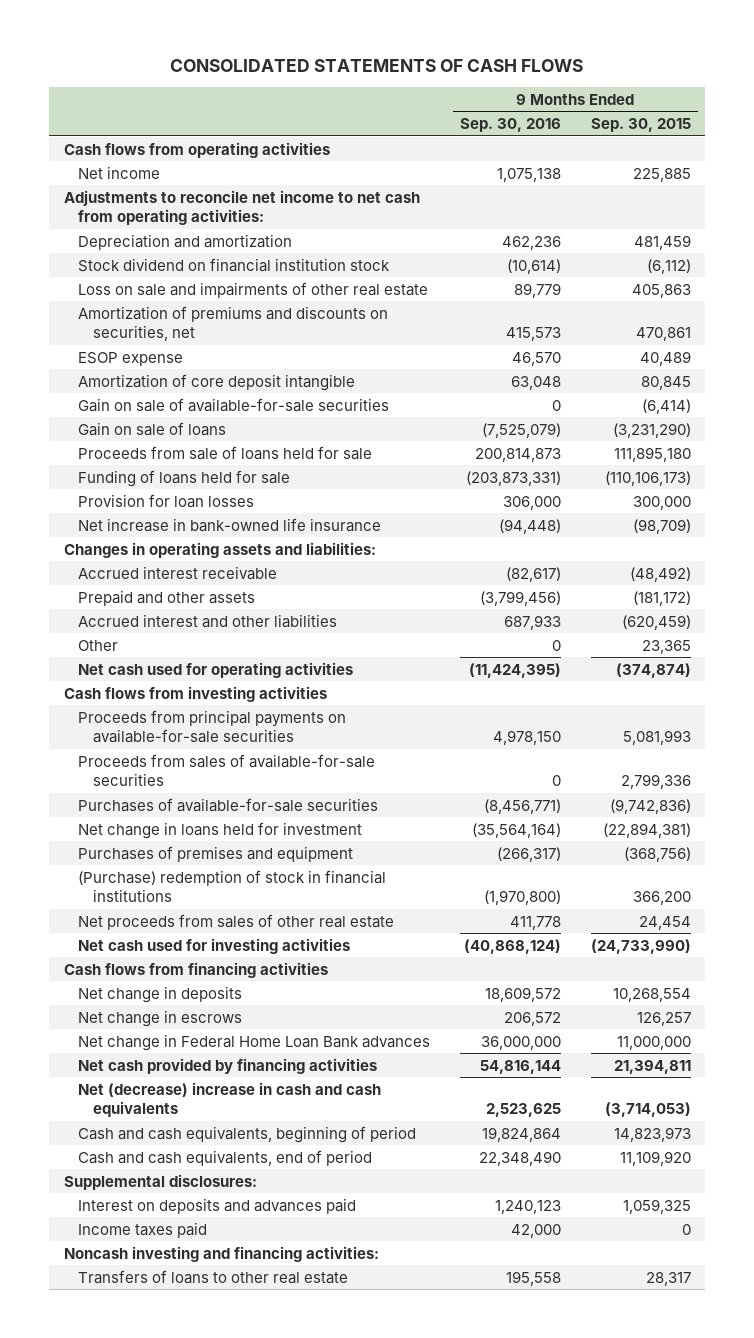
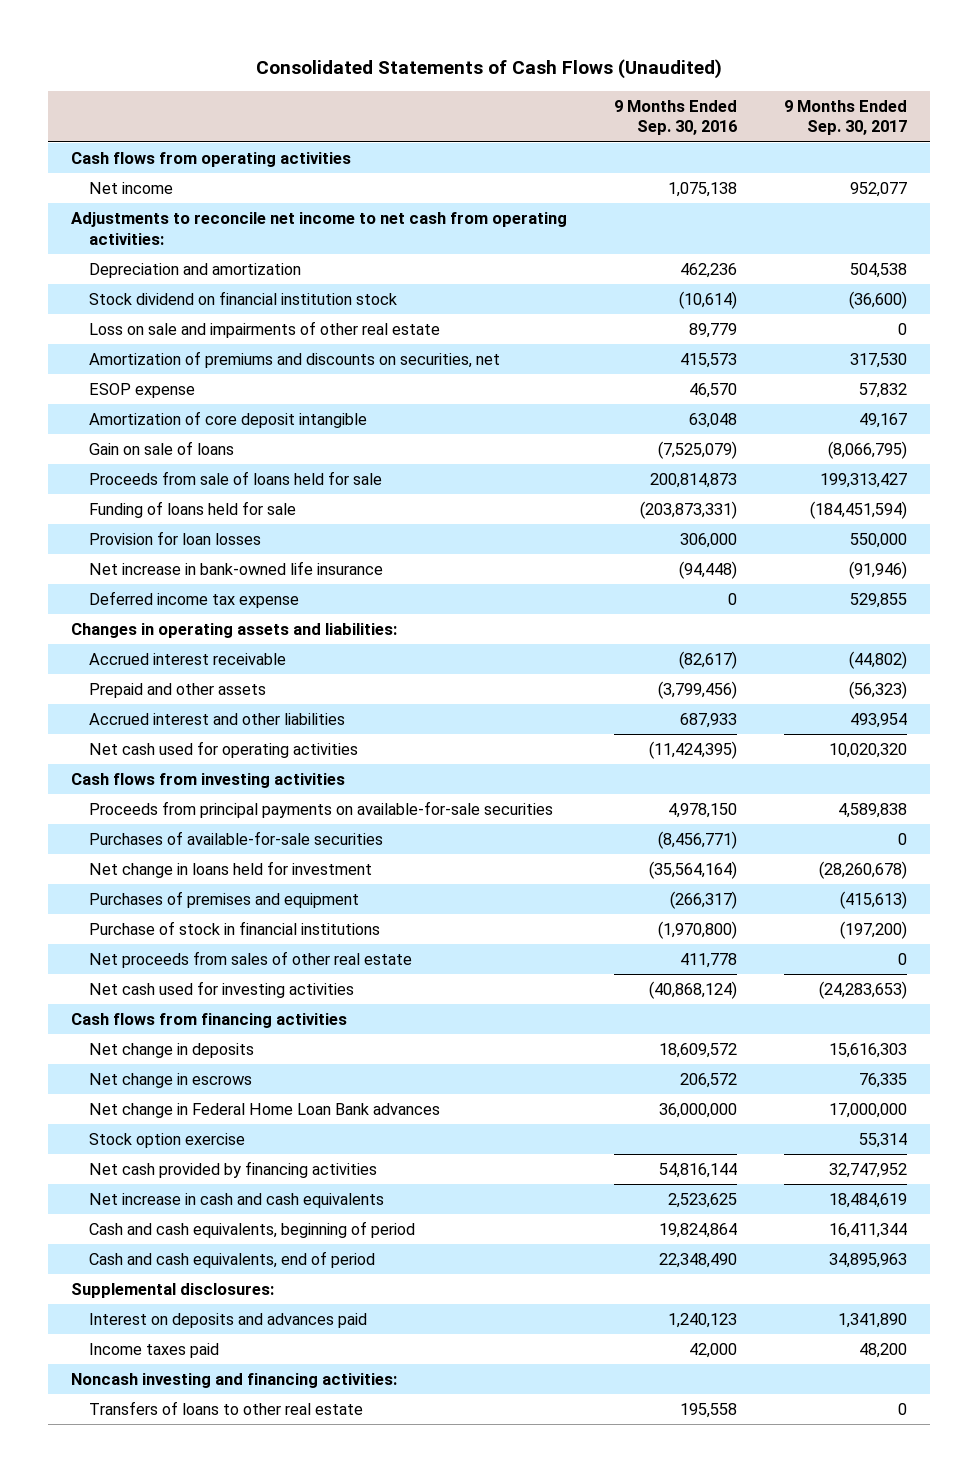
[170,59,584,73] CONSOLIDATED STATEMENTS OF CASH FLOWS -> [256,58,723,79] Consolidated Statements of Cash Flows (Unaudited)
[590,118,691,133] Sep. 30, 2015 -> none
none -> [784,99,908,136] 9 Months Ended Sep. 30, 2017
[78,397,390,412] Gain on sale of available-for-sale securities -> none
none -> [89,591,300,609] Deferred income tax expense
[78,639,119,651] Other -> none
[78,753,376,787] Proceeds from sales of available-for-sale securities -> none
[78,869,387,903] (Purchase) redemption of stock in financial institutions -> [89,921,381,936] Purchase of stock in financial institutions
none -> [89,1133,246,1149] Stock option exercise
[78,1081,382,1118] Net (decrease) increase in cash and cash equivalents -> [89,1193,385,1209] Net increase in cash and cash equivalents

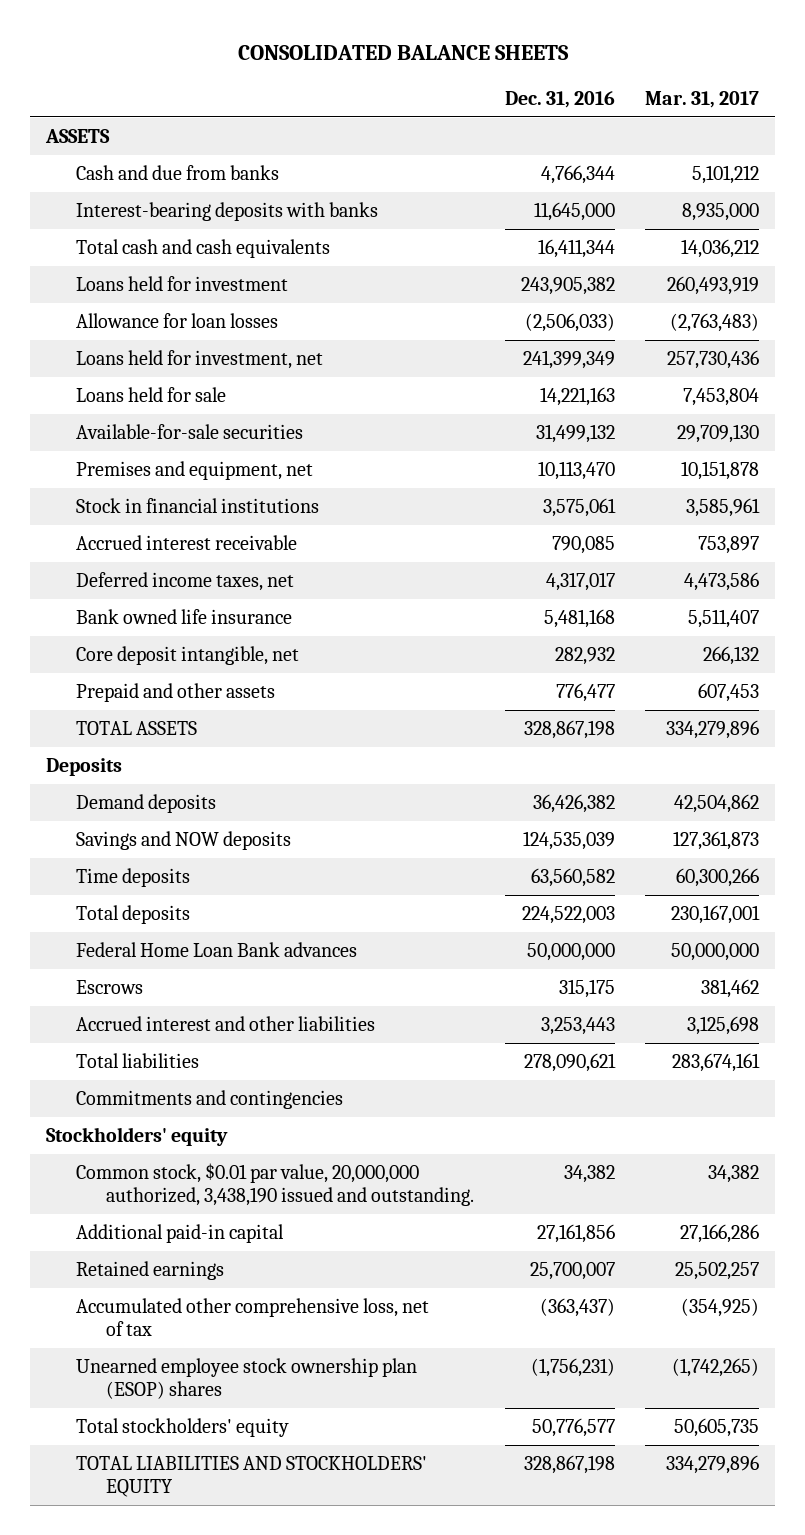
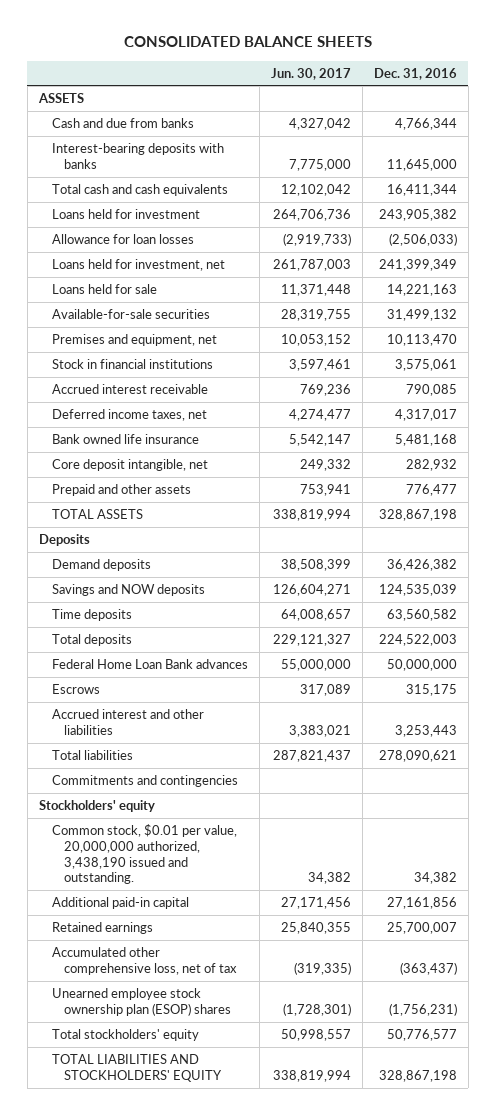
[645,90,760,108] Mar. 31, 2017 -> none
none -> [270,67,351,80] Jun. 30, 2017
[75,1163,474,1206] Common stock, $0.01 par value, 20,000,000 authorized, 3,438,190 issued and outstanding. -> [51,824,237,885] Common stock, $0.01 per value, 20,000,000 authorized, 3,438,190 issued and outstanding.

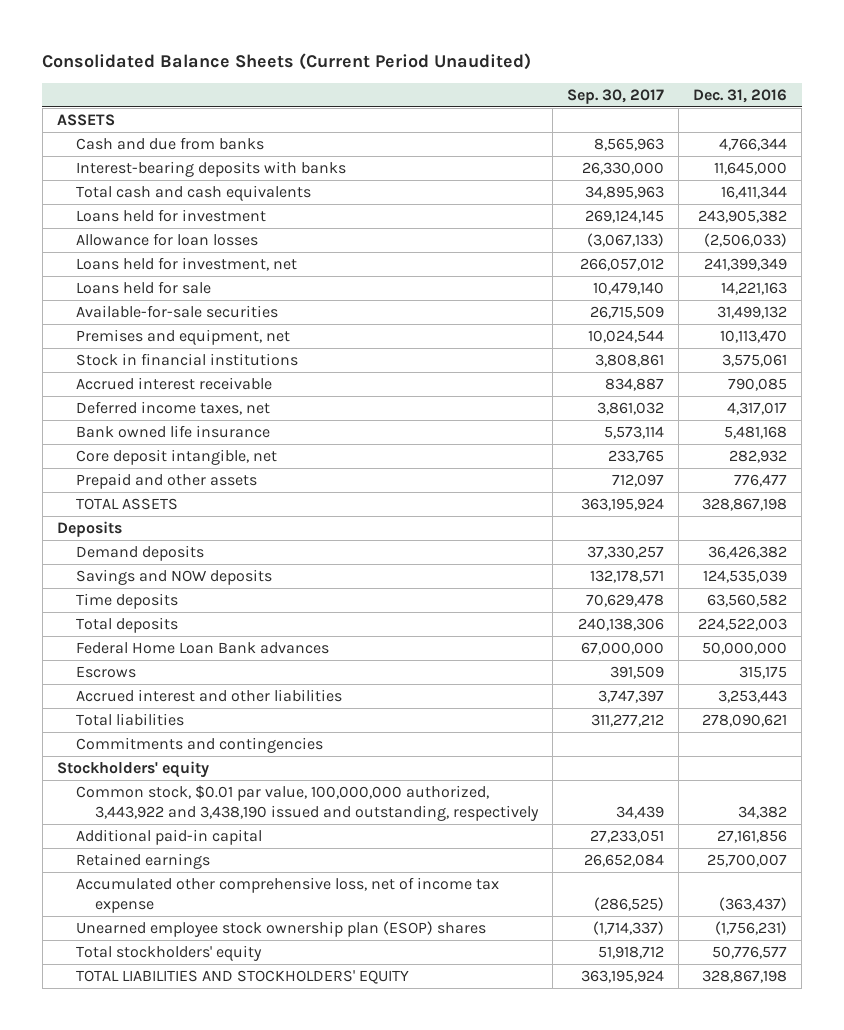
[123,36,372,48] CONSOLIDATED BALANCE SHEETS -> [42,52,532,70] Consolidated Balance Sheets (Current Period Unaudited)
[270,67,351,80] Jun. 30, 2017 -> none
none -> [566,88,664,104] Sep. 30, 2017
[51,824,237,885] Common stock, $0.01 per value, 20,000,000 authorized, 3,438,190 issued and outstanding. -> [75,785,539,822] Common stock, $0.01 par value, 100,000,000 authorized, 3,443,922 and 3,438,190 issued and outstanding, respectively
[51,947,238,975] Accumulated other comprehensive loss, net of tax -> [75,877,499,914] Accumulated other comprehensive loss, net of income tax expense

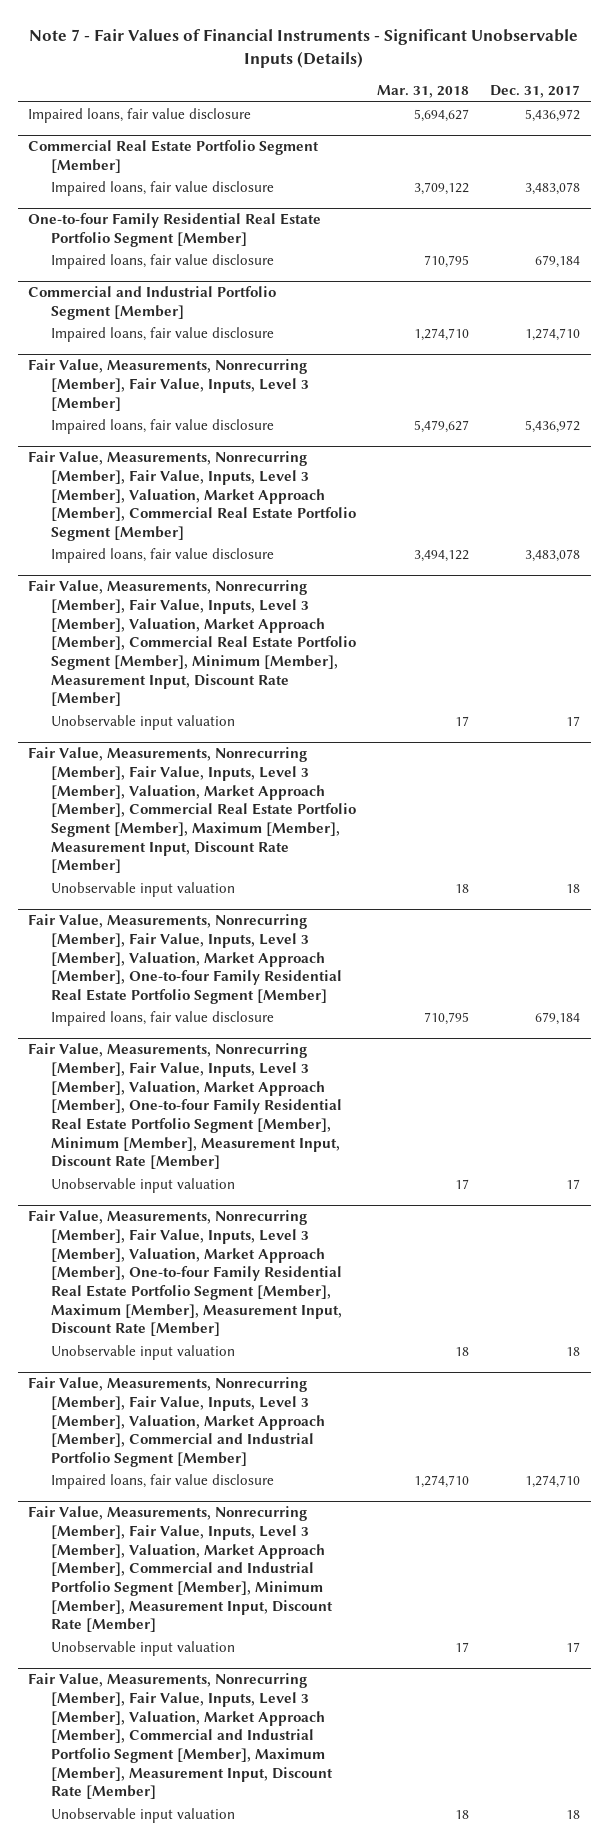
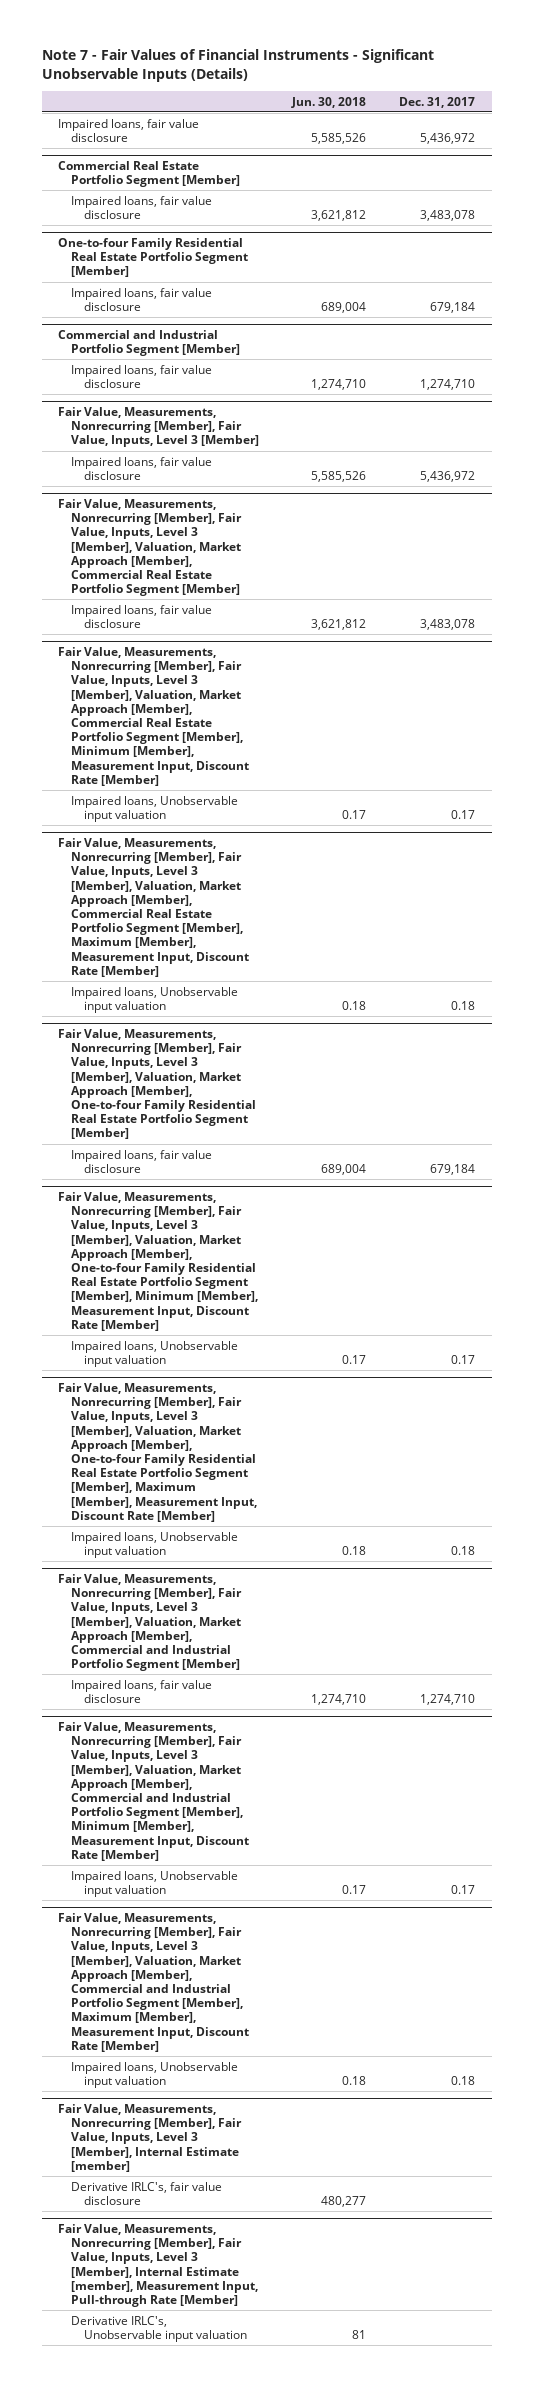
[377,85,470,99] Mar. 31, 2018 -> none
none -> [291,96,367,108] Jun. 30, 2018
[51,715,236,731] Unobservable input valuation -> [70,795,238,823] Impaired loans, Unobservable input valuation
[566,716,581,727] 17 -> [451,810,476,820] 0.17
[51,882,236,898] Unobservable input valuation -> [70,986,238,1014] Impaired loans, Unobservable input valuation
[566,884,581,894] 18 -> [451,1001,476,1011] 0.18
[51,1178,236,1194] Unobservable input valuation -> [70,1340,238,1368] Impaired loans, Unobservable input valuation
[566,1179,581,1190] 17 -> [451,1355,476,1365] 0.17
[51,1345,236,1361] Unobservable input valuation -> [70,1531,238,1559] Impaired loans, Unobservable input valuation
[566,1347,581,1357] 18 -> [451,1546,476,1556] 0.18
[51,1641,236,1657] Unobservable input valuation -> [70,1870,238,1898] Impaired loans, Unobservable input valuation
[566,1642,581,1653] 17 -> [451,1885,476,1895] 0.17
[51,1808,236,1824] Unobservable input valuation -> [70,2061,238,2089] Impaired loans, Unobservable input valuation
[566,1810,581,1820] 18 -> [451,2076,476,2086] 0.18
none -> [58,2103,242,2172] Fair Value, Measurements, Nonrecurring [Member], Fair Value, Inputs, Level 3 [Member], Internal Estimate [member]
none -> [70,2181,222,2206] Derivative IRLC's, fair value disclosure
none -> [58,2223,258,2307] Fair Value, Measurements, Nonrecurring [Member], Fair Value, Inputs, Level 3 [Member], Internal Estimate [member], Measurement Input, Pull-through Rate [Member]
none -> [70,2315,247,2343] Derivative IRLC's, Unobservable input valuation

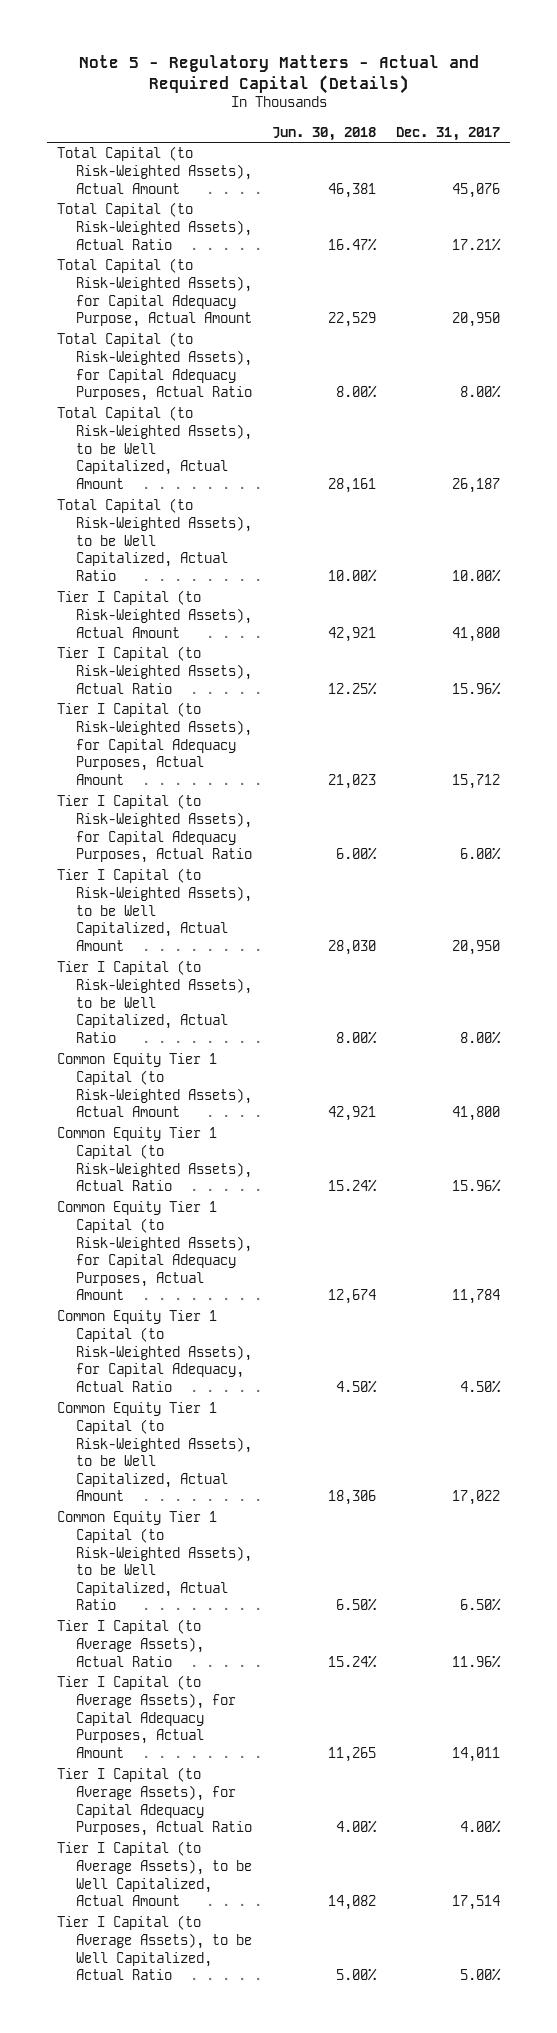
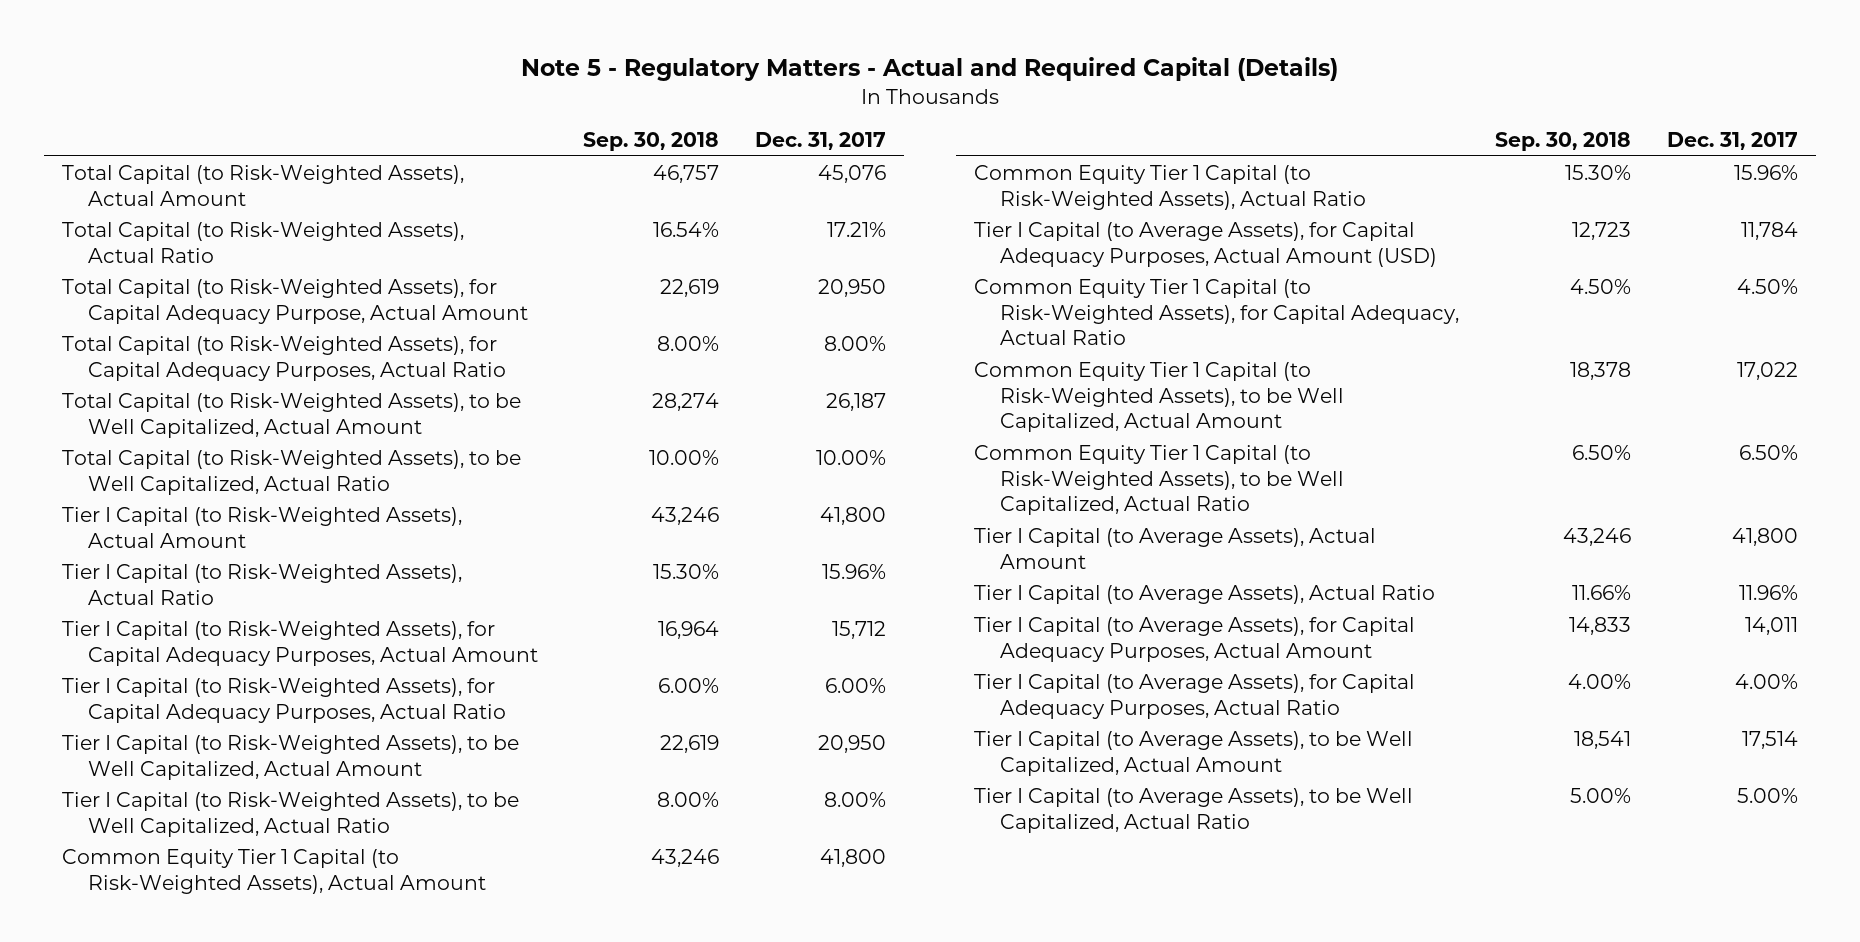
[271,126,376,141] Jun. 30, 2018 -> none
none -> [583,132,720,152] Sep. 30, 2018
[56,1201,252,1301] Common Equity Tier 1 Capital (to Risk-Weighted Assets), for Capital Adequacy Purposes, Actual Amount -> [973,222,1438,267] Tier I Capital (to Average Assets), for Capital Adequacy Purposes, Actual Amount (USD)
none -> [973,528,1376,569] Tier I Capital (to Average Assets), Actual Amount

